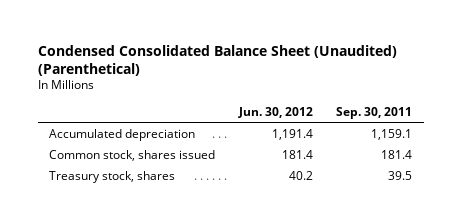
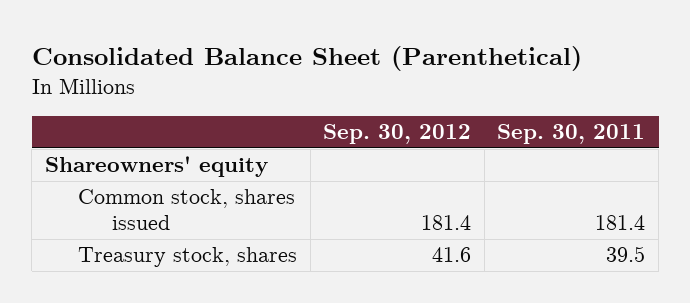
[37,44,397,76] Condensed Consolidated Balance Sheet (Unaudited) (Parenthetical) -> [31,46,582,72] Consolidated Balance Sheet (Parenthetical)
[237,106,313,118] Jun. 30, 2012 -> none
none -> [323,124,472,145] Sep. 30, 2012
[49,128,196,141] Accumulated depreciation -> none
none -> [44,156,268,178] Shareowners' equity

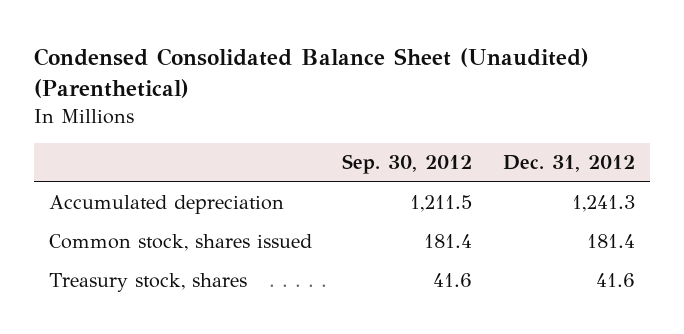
[31,46,582,72] Consolidated Balance Sheet (Parenthetical) -> [34,48,590,98] Condensed Consolidated Balance Sheet (Unaudited) (Parenthetical)
[497,124,646,145] Sep. 30, 2011 -> none
none -> [502,154,635,172] Dec. 31, 2012
[44,156,268,178] Shareowners' equity -> none
none -> [49,195,285,215] Accumulated depreciation

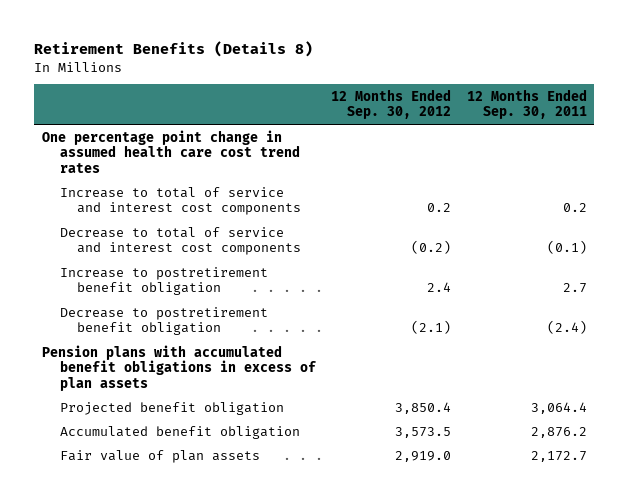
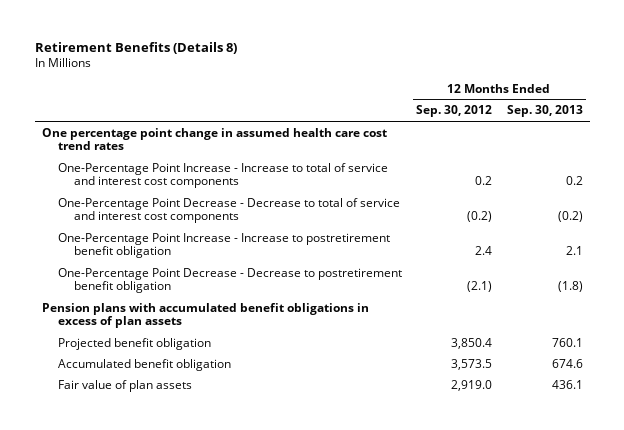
[466,88,587,120] 12 Months Ended Sep. 30, 2011 -> none
none -> [506,105,583,118] Sep. 30, 2013
[59,186,302,216] Increase to total of service and interest cost components -> [57,162,388,189] One-Percentage Point Increase - Increase to total of service and interest cost components
[59,226,302,256] Decrease to total of service and interest cost components -> [57,197,400,224] One-Percentage Point Decrease - Decrease to total of service and interest cost components
[59,266,268,296] Increase to postretirement benefit obligation -> [57,232,390,259] One-Percentage Point Increase - Increase to postretirement benefit obligation
[59,306,268,336] Decrease to postretirement benefit obligation -> [57,267,402,294] One-Percentage Point Decrease - Decrease to postretirement benefit obligation

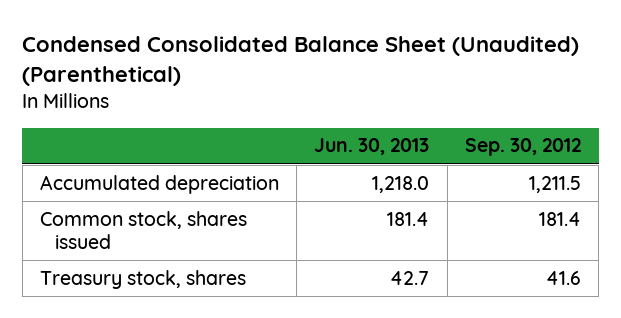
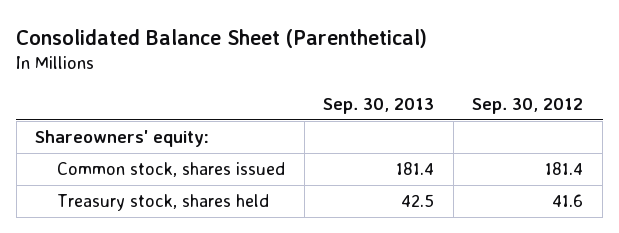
[22,36,580,87] Condensed Consolidated Balance Sheet (Unaudited) (Parenthetical) -> [16,28,428,48] Consolidated Balance Sheet (Parenthetical)
[314,138,430,156] Jun. 30, 2013 -> none
none -> [323,97,435,114] Sep. 30, 2013
[39,174,279,194] Accumulated depreciation -> none
none -> [35,130,210,148] Shareowners' equity:
[39,269,246,289] Treasury stock, shares -> [56,194,269,212] Treasury stock, shares held

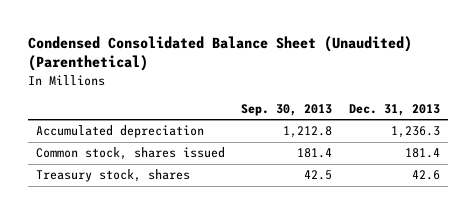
[16,28,428,48] Consolidated Balance Sheet (Parenthetical) -> [27,35,412,72] Condensed Consolidated Balance Sheet (Unaudited) (Parenthetical)
[472,97,584,114] Sep. 30, 2012 -> none
none -> [348,103,440,116] Dec. 31, 2013
[35,130,210,148] Shareowners' equity: -> none
none -> [36,125,205,139] Accumulated depreciation
[56,194,269,212] Treasury stock, shares held -> [36,169,191,183] Treasury stock, shares

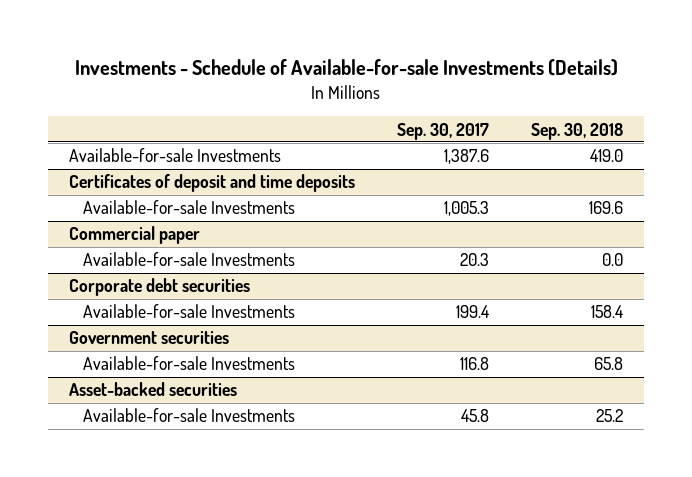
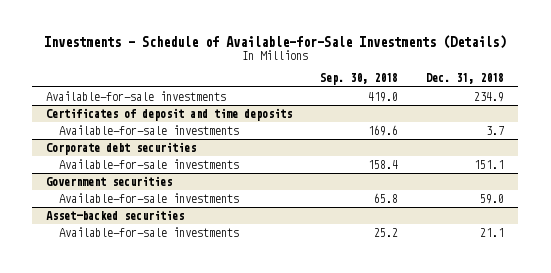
[74,59,618,77] Investments - Schedule of Available-for-sale Investments (Details) -> [44,35,507,50] Investments - Schedule of Available-for-Sale Investments (Details)
[396,122,489,140] Sep. 30, 2017 -> none
none -> [426,73,505,85] Dec. 31, 2018
[68,148,281,163] Available-for-sale Investments -> [46,90,227,101] Available-for-sale investments
[68,226,200,245] Commercial paper -> none
[82,252,295,267] Available-for-sale Investments -> none
[82,200,295,215] Available-for-sale Investments -> [58,124,239,135] Available-for-sale investments
[82,304,295,319] Available-for-sale Investments -> [58,158,239,169] Available-for-sale investments
[82,356,295,371] Available-for-sale Investments -> [58,192,239,203] Available-for-sale investments
[82,408,295,423] Available-for-sale Investments -> [58,226,239,237] Available-for-sale investments

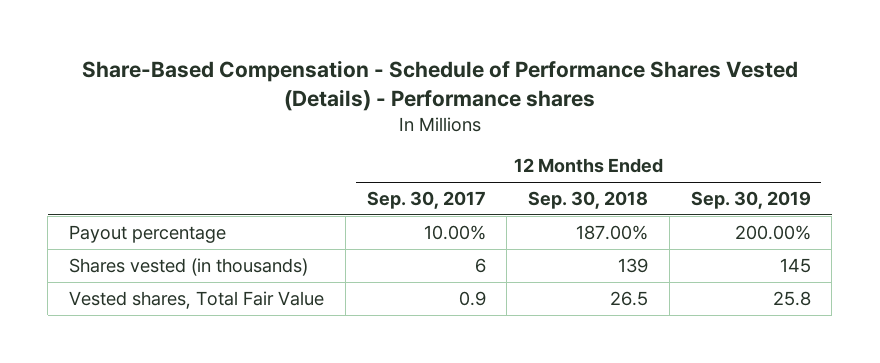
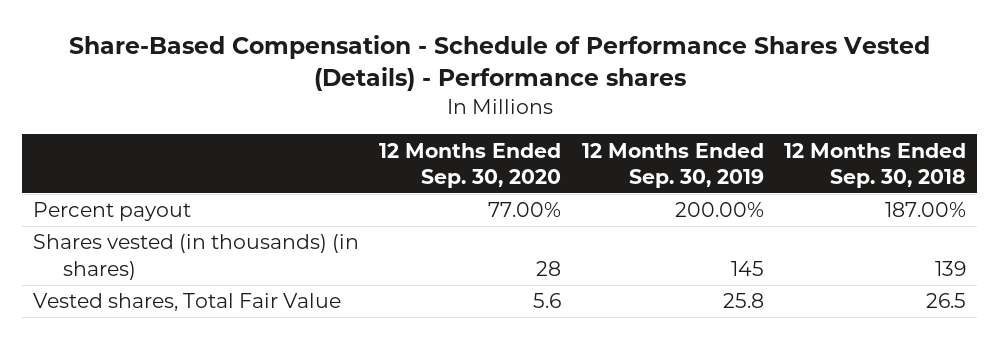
[366,191,486,210] Sep. 30, 2017 -> none
none -> [379,142,562,189] 12 Months Ended Sep. 30, 2020
[69,224,227,243] Payout percentage -> [32,202,191,222] Percent payout
[69,257,309,276] Shares vested (in thousands) -> [32,234,359,280] Shares vested (in thousands) (in shares)

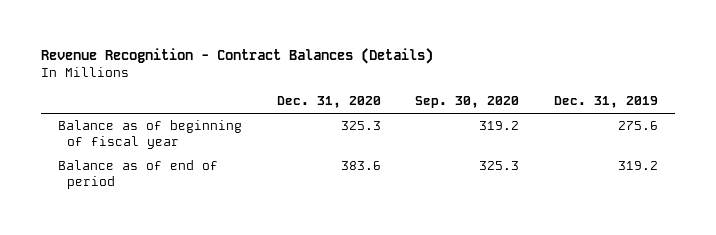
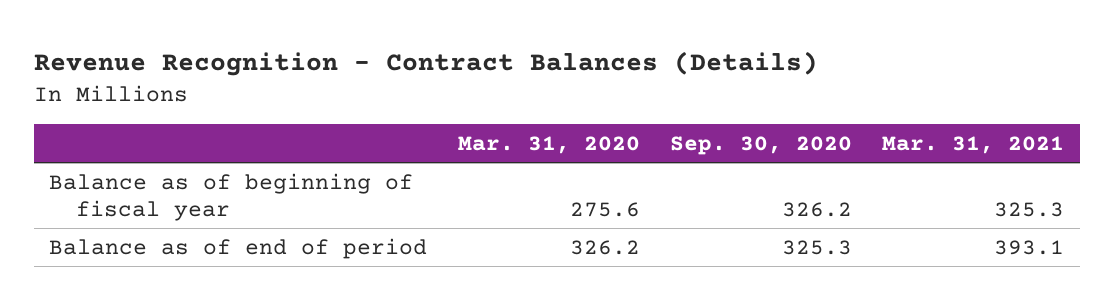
[276,96,381,109] Dec. 31, 2020 -> none
[553,96,658,109] Dec. 31, 2019 -> none
none -> [457,135,640,154] Mar. 31, 2020
none -> [882,135,1065,154] Mar. 31, 2021
[479,121,520,131] 319.2 -> [782,201,853,217] 326.2

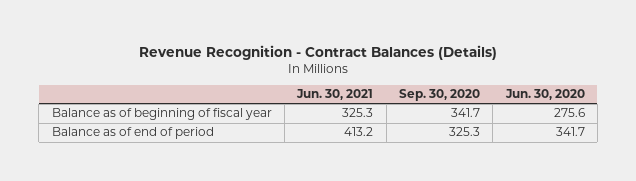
[457,135,640,154] Mar. 31, 2020 -> none
[882,135,1065,154] Mar. 31, 2021 -> none
none -> [296,89,374,101] Jun. 30, 2021
none -> [504,89,585,101] Jun. 30, 2020
[782,201,853,217] 326.2 -> [450,108,480,118] 341.7

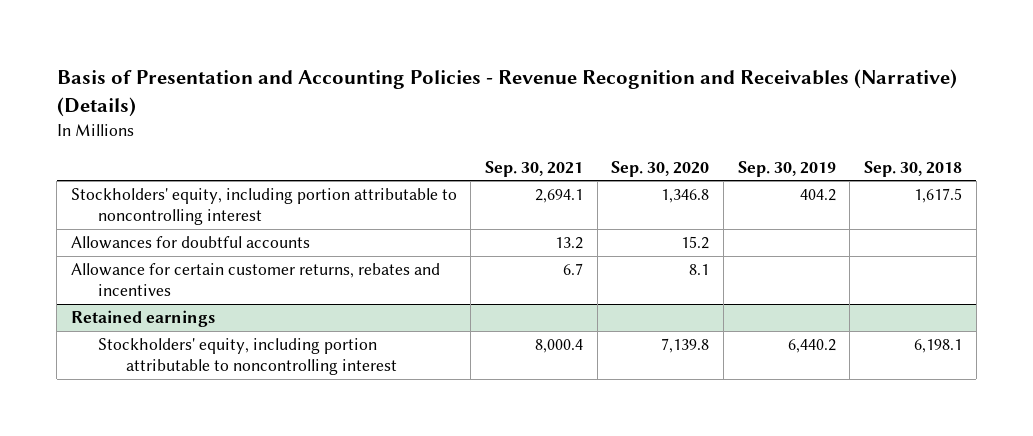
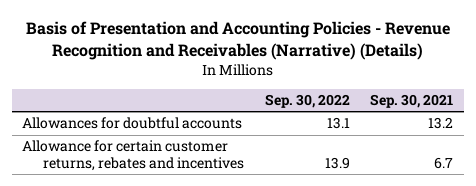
[611,160,710,177] Sep. 30, 2020 -> none
[737,160,836,177] Sep. 30, 2019 -> none
[864,160,963,177] Sep. 30, 2018 -> none
none -> [264,94,350,109] Sep. 30, 2022
[70,188,457,225] Stockholders' equity, including portion attributable to noncontrolling interest -> none
[70,310,215,328] Retained earnings -> none
[98,338,397,375] Stockholders' equity, including portion attributable to noncontrolling interest -> none

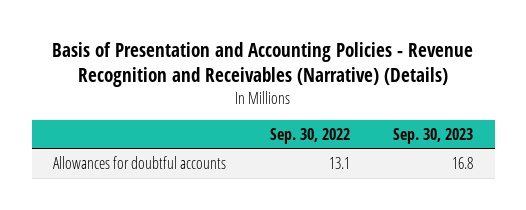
[370,94,454,109] Sep. 30, 2021 -> none
none -> [392,127,473,144] Sep. 30, 2023
[22,140,245,172] Allowance for certain customer returns, rebates and incentives -> none

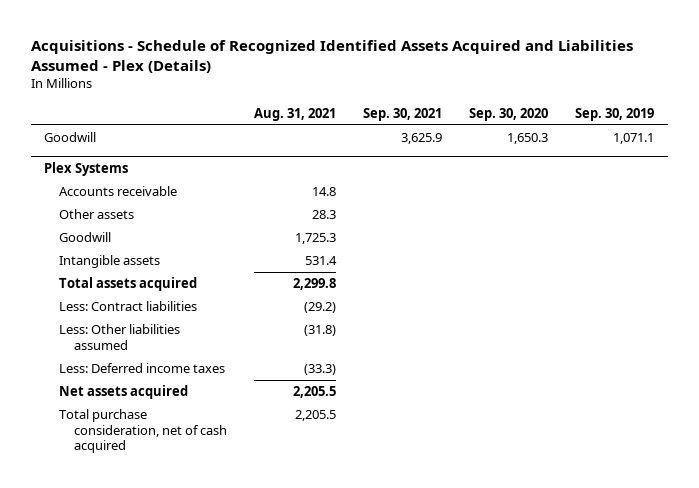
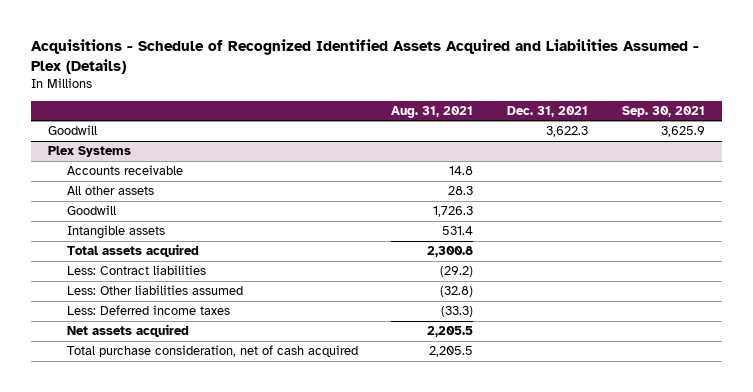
[469,107,549,121] Sep. 30, 2020 -> none
[575,107,655,121] Sep. 30, 2019 -> none
none -> [507,105,589,117] Dec. 31, 2021
[59,209,135,220] Other assets -> [66,186,154,196] All other assets
[295,233,337,245] 1,725.3 -> [433,206,474,218] 1,726.3
[293,278,337,291] 2,299.8 -> [427,246,474,258] 2,300.8
[304,325,337,337] (31.8) -> [440,286,474,298] (32.8)

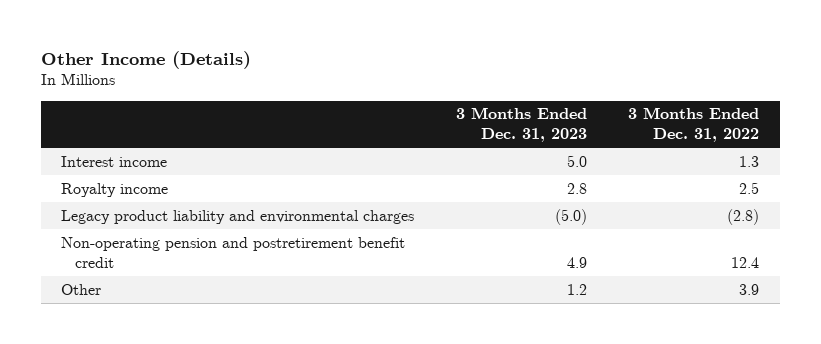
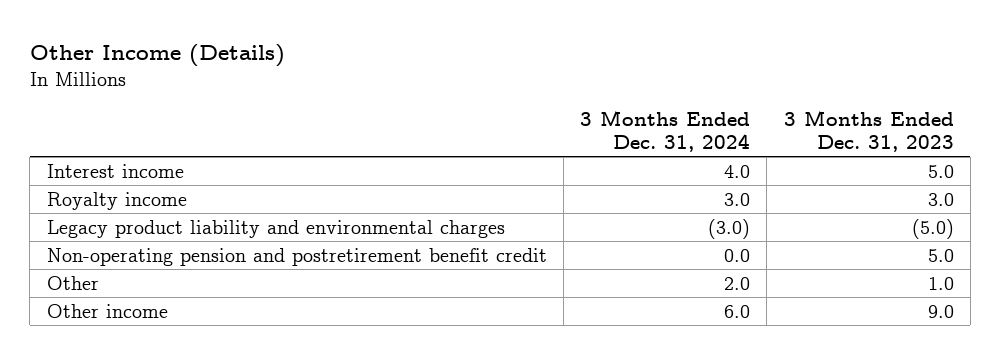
[628,107,760,143] 3 Months Ended Dec. 31, 2022 -> none
none -> [580,109,751,153] 3 Months Ended Dec. 31, 2024
[566,182,587,194] 2.8 -> [927,192,954,206] 3.0
[566,256,587,268] 4.9 -> [927,248,954,262] 5.0
[566,283,587,295] 1.2 -> [927,276,954,290] 1.0
none -> [46,303,168,318] Other income

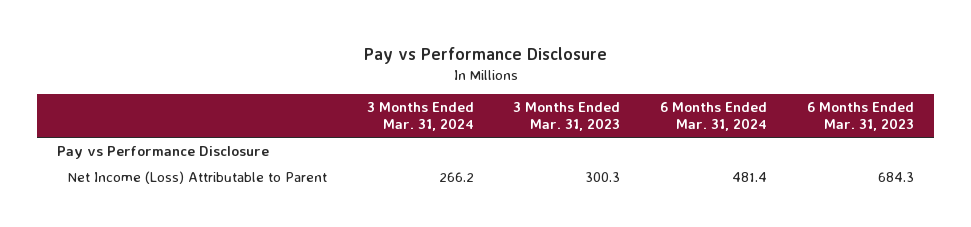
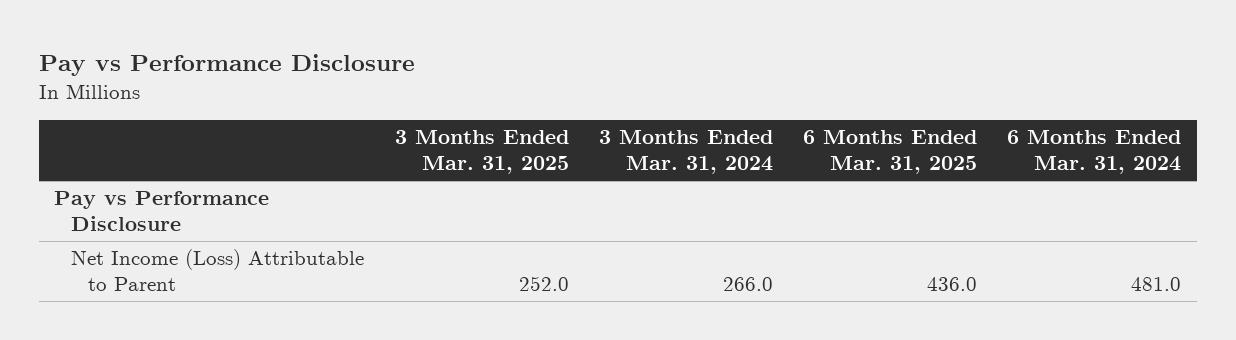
[513,102,621,132] 3 Months Ended Mar. 31, 2023 -> none
[806,102,914,132] 6 Months Ended Mar. 31, 2023 -> none
none -> [394,130,569,175] 3 Months Ended Mar. 31, 2025
none -> [803,130,978,175] 6 Months Ended Mar. 31, 2025
[438,171,474,182] 266.2 -> [722,277,773,292] 266.0
[732,171,768,182] 481.4 -> [1131,277,1182,292] 481.0

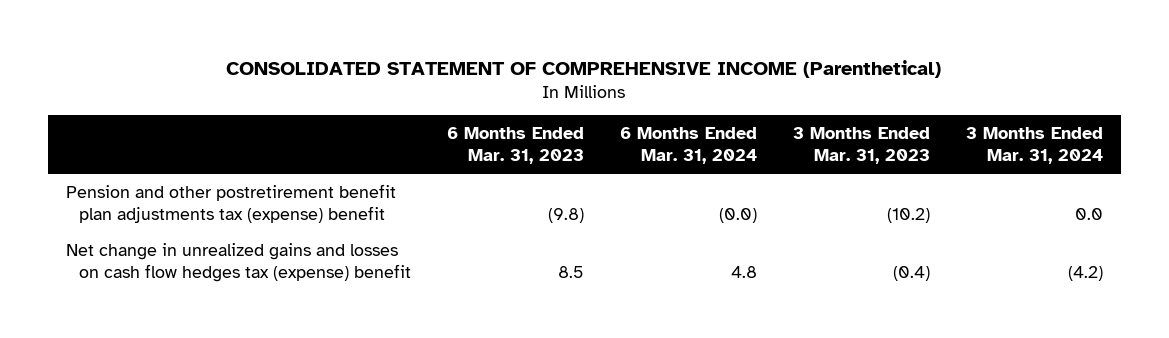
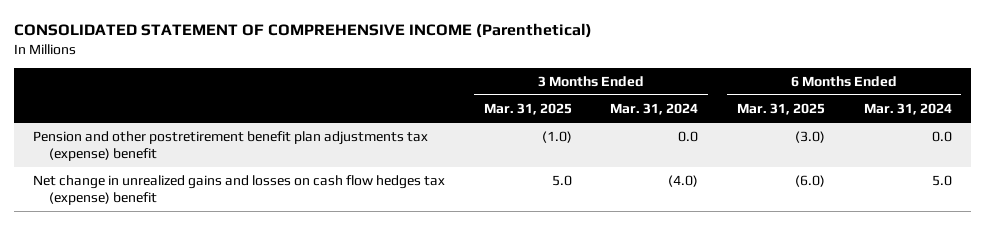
[446,126,584,165] 6 Months Ended Mar. 31, 2023 -> none
[793,126,931,165] 3 Months Ended Mar. 31, 2023 -> none
none -> [483,102,572,115] Mar. 31, 2025
none -> [736,102,825,115] Mar. 31, 2025
[718,207,757,223] (0.0) -> [931,131,952,143] 0.0
[730,265,757,278] 4.8 -> [931,175,952,187] 5.0
[1068,265,1104,281] (4.2) -> [668,175,699,188] (4.0)

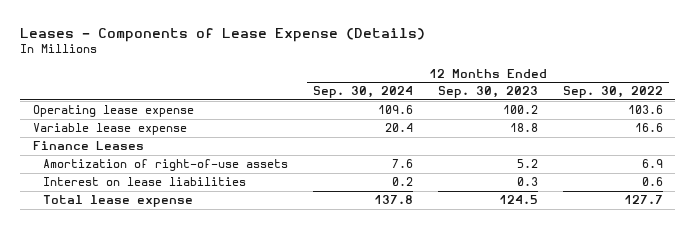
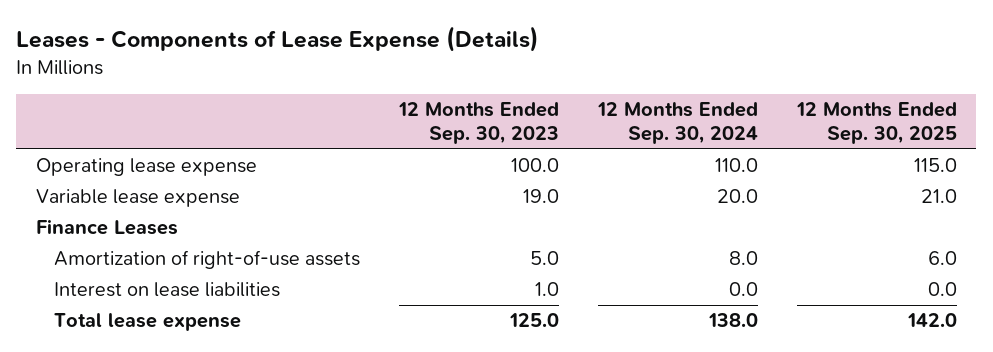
[562,86,663,99] Sep. 30, 2022 -> none
none -> [795,102,957,145] 12 Months Ended Sep. 30, 2025
[378,105,414,115] 109.6 -> [714,158,758,173] 110.0
[502,105,538,115] 100.2 -> [510,158,559,173] 100.0
[385,123,414,133] 20.4 -> [716,189,758,204] 20.0
[509,123,538,133] 18.8 -> [522,189,559,204] 19.0
[392,159,414,169] 7.6 -> [728,251,758,266] 8.0
[516,159,538,169] 5.2 -> [529,251,559,266] 5.0
[392,177,414,187] 0.2 -> [728,282,758,297] 0.0
[516,177,538,187] 0.3 -> [534,282,559,297] 1.0
[374,195,414,205] 137.8 -> [707,313,758,328] 138.0
[498,195,538,205] 124.5 -> [508,313,559,328] 125.0

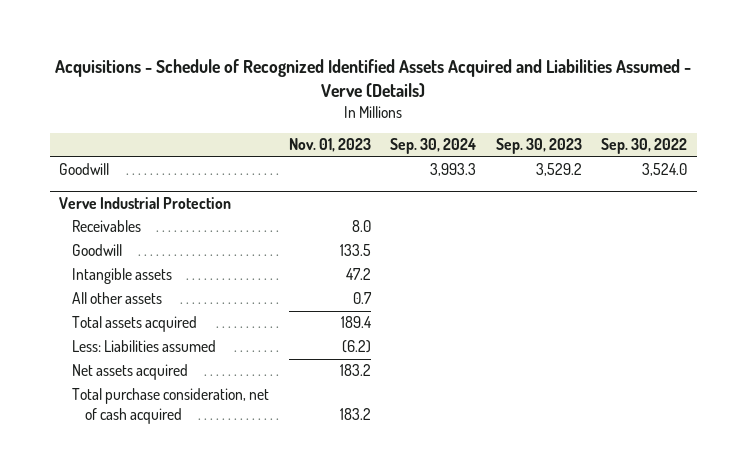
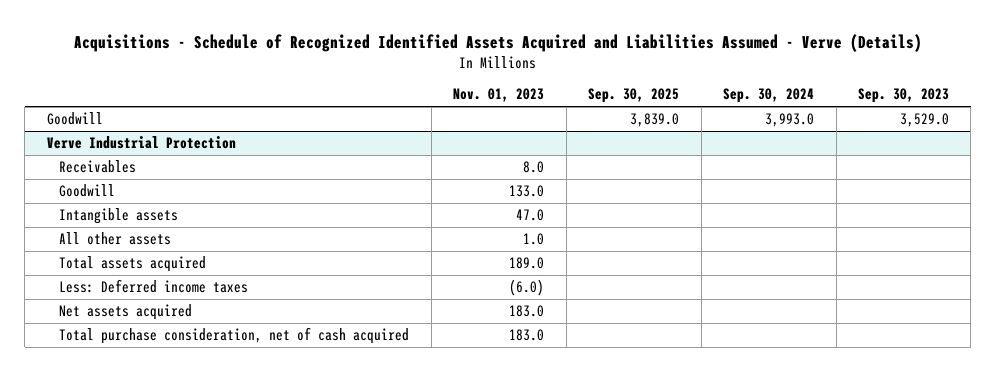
[601,138,688,155] Sep. 30, 2022 -> none
none -> [588,88,680,104] Sep. 30, 2025
[430,163,477,177] 3,993.3 -> [765,112,815,127] 3,993.0
[535,163,582,177] 3,529.2 -> [899,112,949,127] 3,529.0
[72,340,217,353] Less: Liabilities assumed -> none
[339,244,371,257] 133.5 -> [509,184,545,197] 133.0
[345,268,371,281] 47.2 -> [516,208,545,221] 47.0
[352,292,372,305] 0.7 -> [523,232,545,245] 1.0
[340,316,372,329] 189.4 -> [509,256,545,269] 189.0
none -> [59,278,249,293] Less: Deferred income taxes
[339,364,371,377] 183.2 -> [509,304,545,317] 183.0
[339,407,371,420] 183.2 -> [509,328,545,341] 183.0

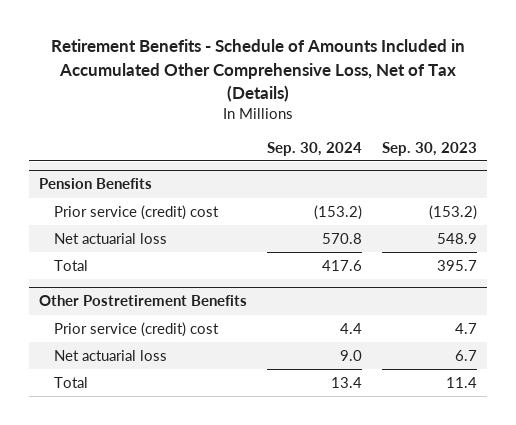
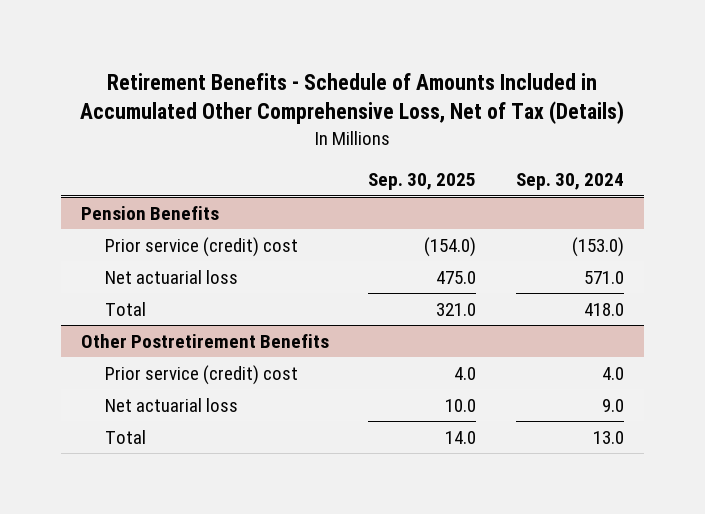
[381,141,477,156] Sep. 30, 2023 -> none
none -> [368,173,477,191] Sep. 30, 2025
[313,204,362,220] (153.2) -> [572,236,625,257] (153.0)
[321,232,362,244] 570.8 -> [584,270,625,284] 571.0
[321,259,362,271] 417.6 -> [584,302,625,316] 418.0
[339,322,362,334] 4.4 -> [602,366,625,380] 4.0
[330,376,362,388] 13.4 -> [593,430,625,444] 13.0

